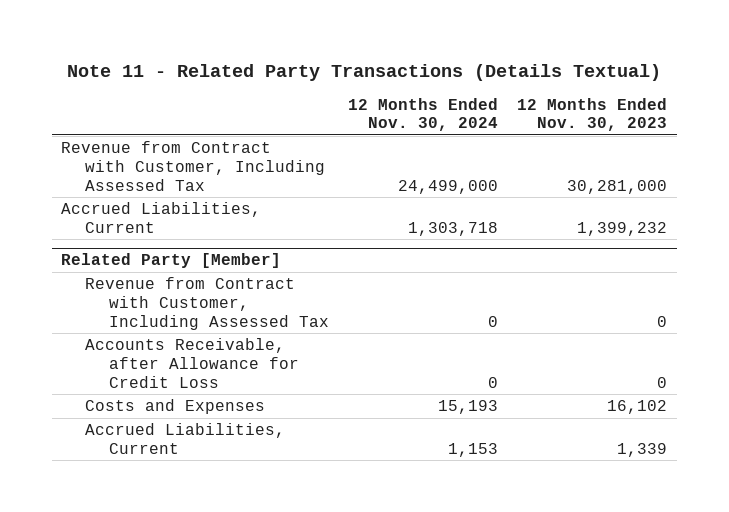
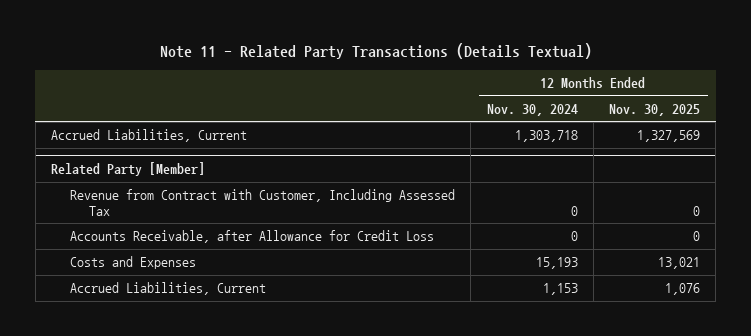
[517,97,668,132] 12 Months Ended Nov. 30, 2023 -> none
none -> [609,103,701,116] Nov. 30, 2025
[61,141,326,191] Revenue from Contract with Customer, Including Assessed Tax -> none

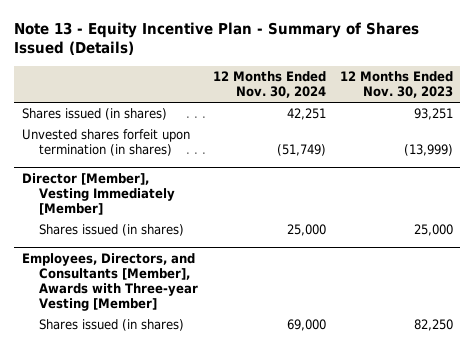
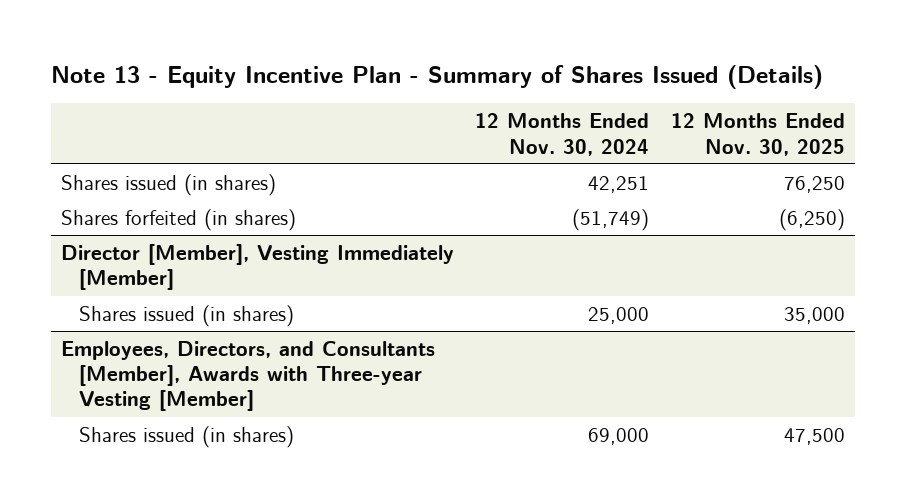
[340,71,454,99] 12 Months Ended Nov. 30, 2023 -> none
none -> [670,113,845,156] 12 Months Ended Nov. 30, 2025
[21,129,190,157] Unvested shares forfeit upon termination (in shares) -> [61,208,297,231] Shares forfeited (in shares)

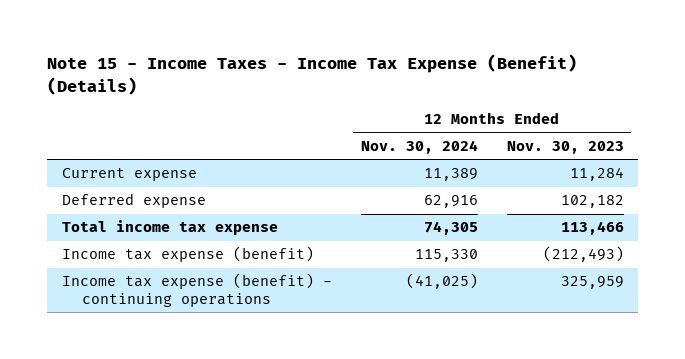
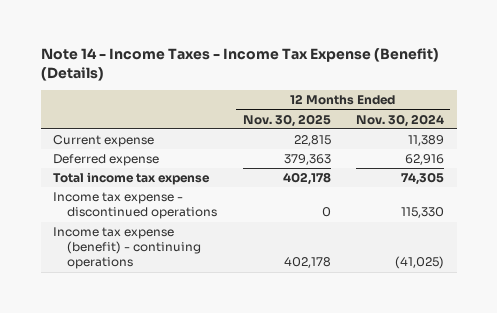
[46,54,577,95] Note 15 - Income Taxes - Income Tax Expense (Benefit) (Details) -> [40,48,439,82] Note 14 - Income Taxes - Income Tax Expense (Benefit) (Details)
[506,141,624,155] Nov. 30, 2023 -> none
none -> [242,113,331,127] Nov. 30, 2025
[61,246,314,263] Income tax expense (benefit) -> [53,192,218,220] Income tax expense - discontinued operations

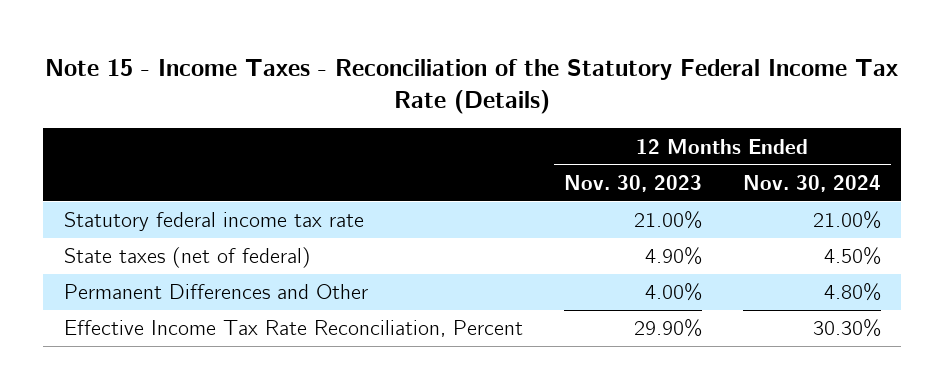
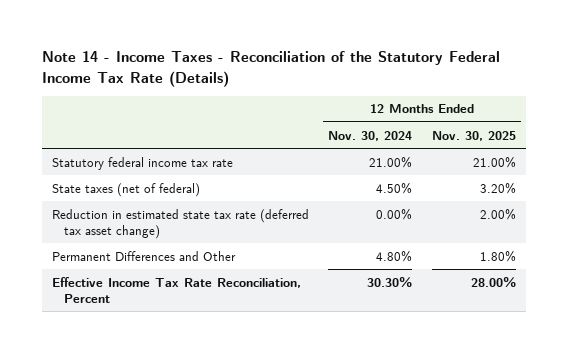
[45,58,899,114] Note 15 - Income Taxes - Reconciliation of the Statutory Federal Income Tax Rate (Details) -> [41,51,500,87] Note 14 - Income Taxes - Reconciliation of the Statutory Federal Income Tax Rate (Details)
[563,174,702,192] Nov. 30, 2023 -> none
none -> [432,130,517,141] Nov. 30, 2025
none -> [51,208,309,239] Reduction in estimated state tax rate (deferred tax asset change)

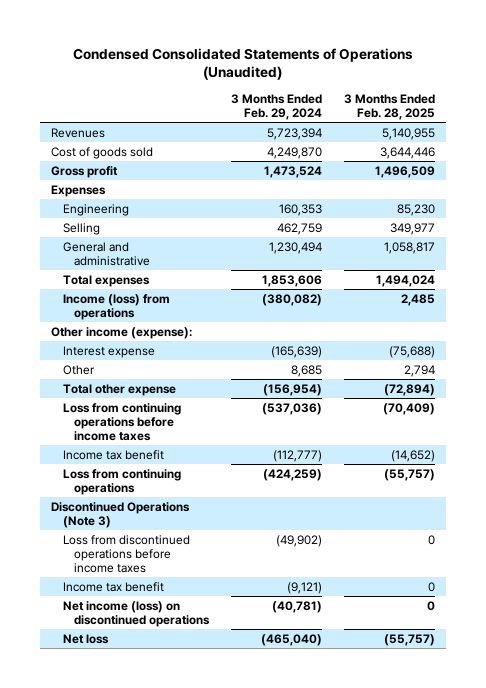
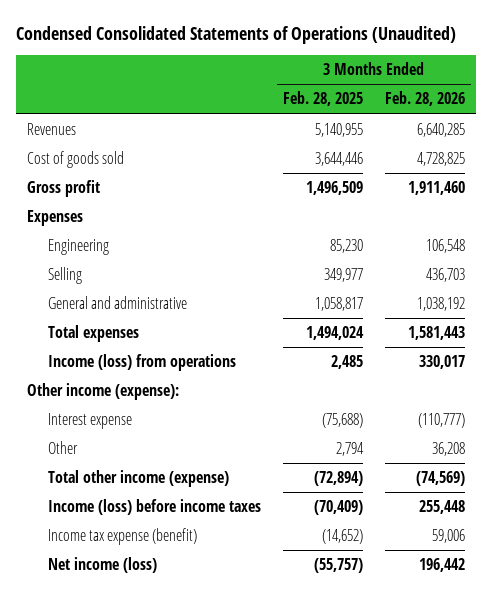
[231,94,323,121] 3 Months Ended Feb. 29, 2024 -> none
none -> [385,91,466,107] Feb. 28, 2026
[62,468,181,495] Loss from continuing operations -> none
[51,501,191,528] Discontinued Operations (Note 3) -> none
[62,534,190,573] Loss from discontinued operations before income taxes -> none
[62,581,164,592] Income tax benefit -> none
[62,600,210,627] Net income (loss) on discontinued operations -> none
[62,383,176,396] Total other expense -> [47,469,229,487] Total other income (expense)
[62,402,181,441] Loss from continuing operations before income taxes -> [47,498,261,515] Income (loss) before income taxes
[62,449,164,460] Income tax benefit -> [47,527,197,545] Income tax expense (benefit)
[62,633,109,644] Net loss -> [47,556,157,573] Net income (loss)

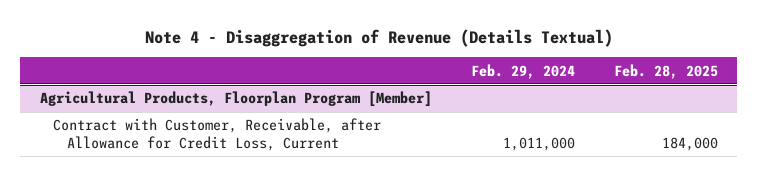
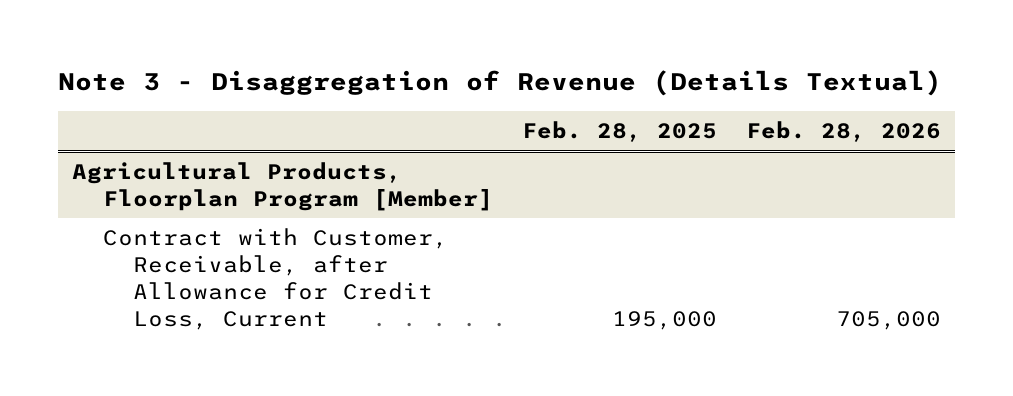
[144,28,613,47] Note 4 - Disaggregation of Revenue (Details Textual) -> [57,70,942,97] Note 3 - Disaggregation of Revenue (Details Textual)
[470,63,575,79] Feb. 29, 2024 -> none
none -> [745,121,941,143] Feb. 28, 2026
[661,136,718,151] 184,000 -> [611,310,717,330] 195,000

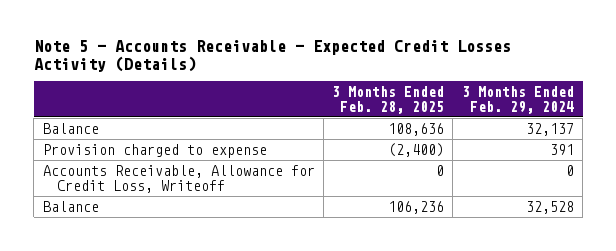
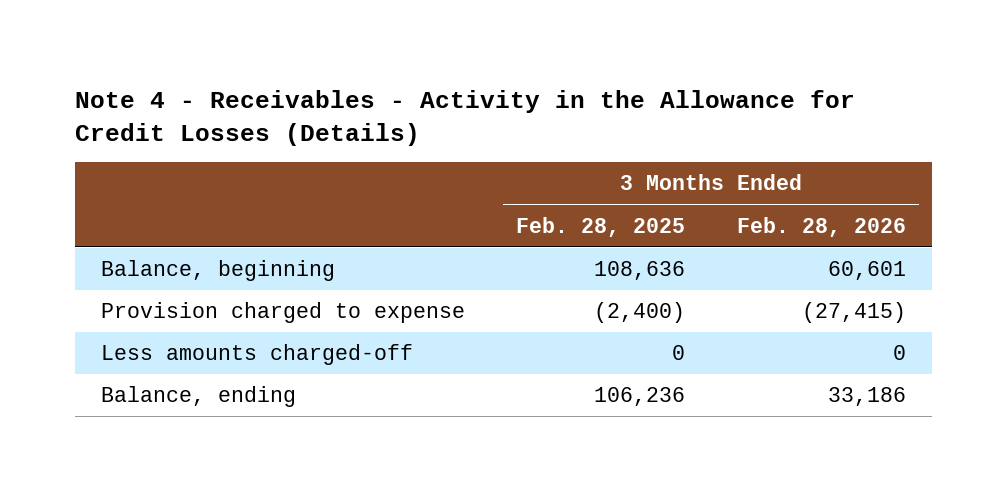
[33,39,511,72] Note 5 - Accounts Receivable - Expected Credit Losses Activity (Details) -> [74,89,855,146] Note 4 - Receivables - Activity in the Allowance for Credit Losses (Details)
[461,85,574,114] 3 Months Ended Feb. 29, 2024 -> none
none -> [737,216,907,237] Feb. 28, 2026
[42,122,99,134] Balance -> [100,260,335,282] Balance, beginning
[42,164,315,193] Accounts Receivable, Allowance for Credit Loss, Writeoff -> [100,344,413,366] Less amounts charged-off
[42,200,99,212] Balance -> [100,386,296,408] Balance, ending

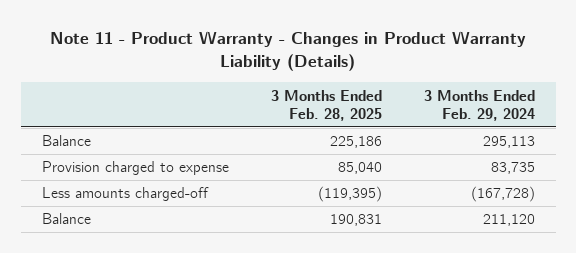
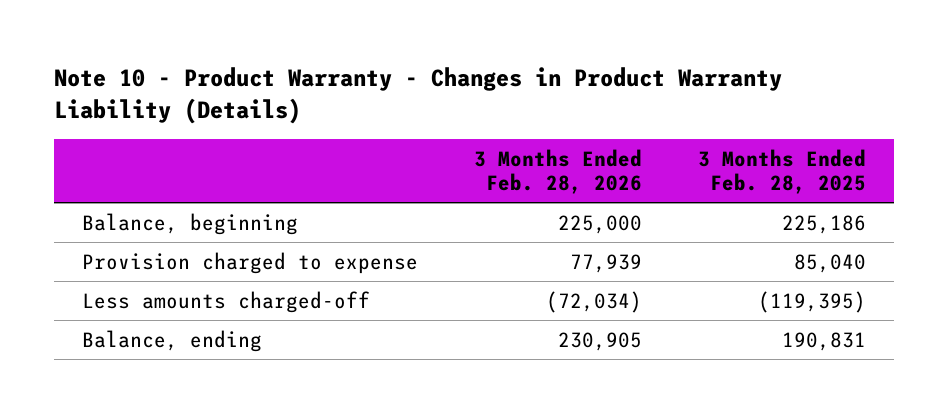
[50,31,527,72] Note 11 - Product Warranty - Changes in Product Warranty Liability (Details) -> [54,67,783,125] Note 10 - Product Warranty - Changes in Product Warranty Liability (Details)
[423,89,535,121] 3 Months Ended Feb. 29, 2024 -> none
none -> [474,148,643,194] 3 Months Ended Feb. 28, 2026
[41,135,91,147] Balance -> [82,212,299,235] Balance, beginning
[41,213,91,225] Balance -> [82,329,263,352] Balance, ending

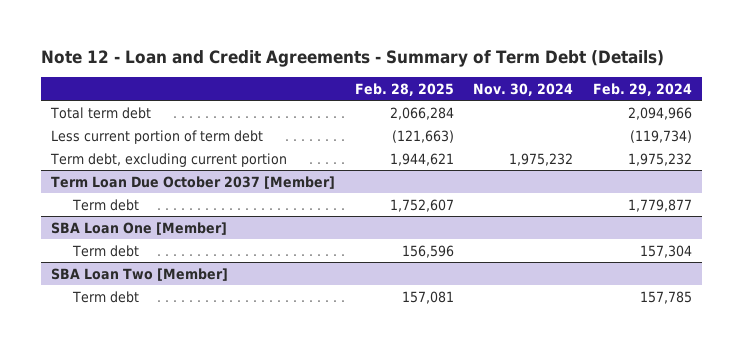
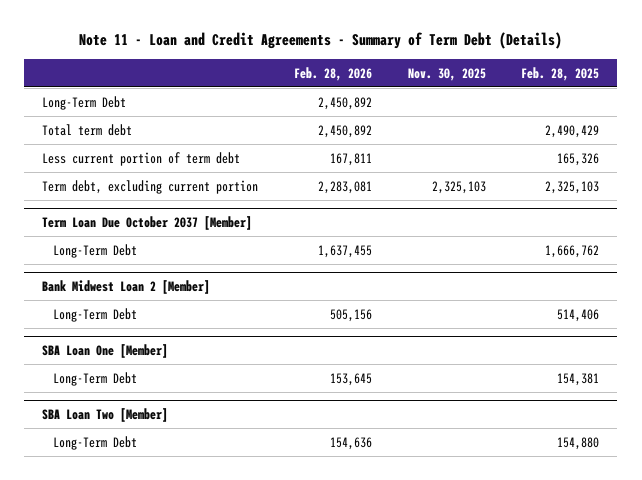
[41,50,665,68] Note 12 - Loan and Credit Agreements - Summary of Term Debt (Details) -> [78,32,562,50] Note 11 - Loan and Credit Agreements - Summary of Term Debt (Details)
[473,82,574,96] Nov. 30, 2024 -> none
[592,82,692,96] Feb. 29, 2024 -> none
none -> [293,66,372,81] Feb. 28, 2026
none -> [407,67,486,81] Nov. 30, 2025
none -> [42,95,127,110] Long-Term Debt
[389,106,454,120] 2,066,284 -> [545,124,600,138] 2,490,429
[391,129,454,143] (121,663) -> [557,152,600,166] 165,326
[389,152,454,166] 1,944,621 -> [545,180,600,194] 2,325,103
[72,198,140,211] Term debt -> [52,243,137,258] Long-Term Debt
[389,198,454,212] 1,752,607 -> [545,244,600,258] 1,666,762
none -> [42,280,211,295] Bank Midwest Loan 2 [Member]
none -> [52,307,137,322] Long-Term Debt
[72,244,140,257] Term debt -> [52,371,137,386] Long-Term Debt
[401,244,454,258] 156,596 -> [557,372,600,386] 154,381
[72,290,140,303] Term debt -> [52,435,137,450] Long-Term Debt
[401,290,454,304] 157,081 -> [557,436,600,450] 154,880

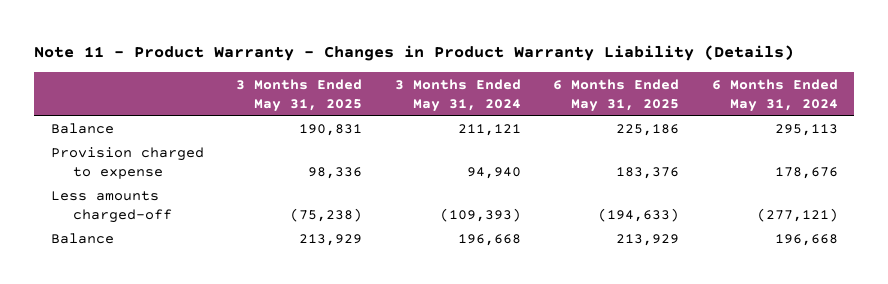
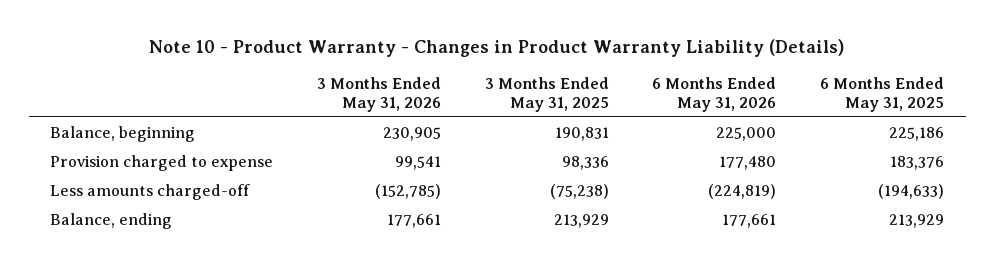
[34,45,795,62] Note 11 - Product Warranty - Changes in Product Warranty Liability (Details) -> [149,39,845,58] Note 10 - Product Warranty - Changes in Product Warranty Liability (Details)
[394,78,521,112] 3 Months Ended May 31, 2024 -> none
[711,78,838,112] 6 Months Ended May 31, 2024 -> none
none -> [317,76,442,112] 3 Months Ended May 31, 2026
none -> [652,76,777,112] 6 Months Ended May 31, 2026
[50,122,114,134] Balance -> [50,126,196,143] Balance, beginning
[50,232,114,244] Balance -> [50,213,173,230] Balance, ending

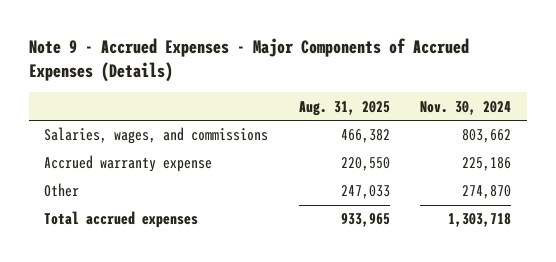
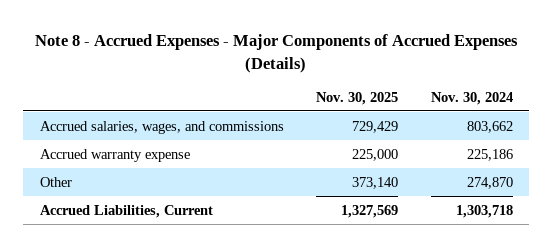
[29,38,470,83] Note 9 - Accrued Expenses - Major Components of Accrued Expenses (Details) -> [35,34,519,73] Note 8 - Accrued Expenses - Major Components of Accrued Expenses (Details)
[298,100,390,116] Aug. 31, 2025 -> none
none -> [316,91,399,105] Nov. 30, 2025
[44,127,269,145] Salaries, wages, and commissions -> [39,120,284,134] Accrued salaries, wages, and commissions
[44,211,199,229] Total accrued expenses -> [39,204,213,218] Accrued Liabilities, Current

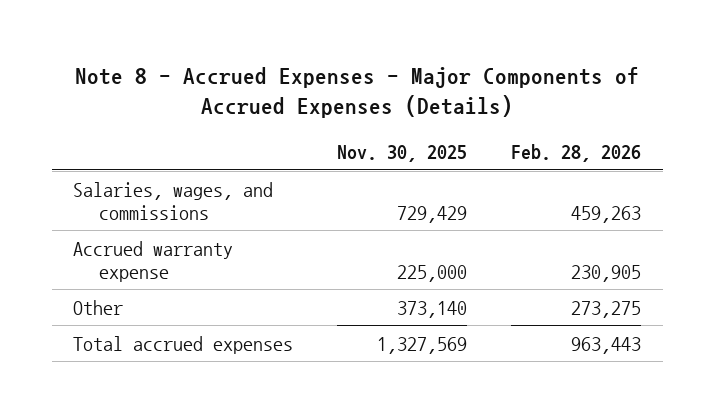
[430,91,513,105] Nov. 30, 2024 -> none
none -> [511,144,642,163] Feb. 28, 2026
[39,120,284,134] Accrued salaries, wages, and commissions -> [73,181,274,220] Salaries, wages, and commissions
[39,204,213,218] Accrued Liabilities, Current -> [73,335,294,354] Total accrued expenses

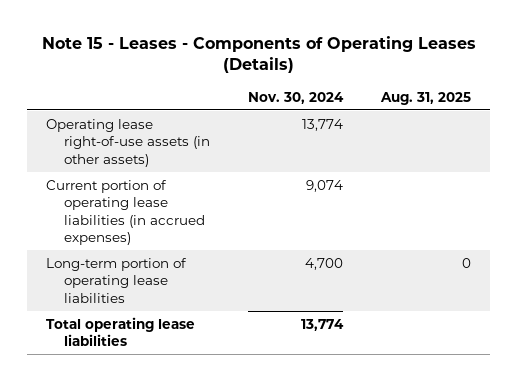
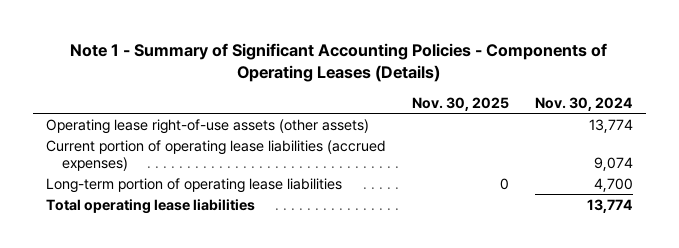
[41,35,476,74] Note 15 - Leases - Components of Operating Leases (Details) -> [70,42,608,82] Note 1 - Summary of Significant Accounting Policies - Components of Operating Leases (Details)
[379,91,471,105] Aug. 31, 2025 -> none
none -> [411,96,509,111] Nov. 30, 2025
[46,118,210,167] Operating lease right-of-use assets (in other assets) -> [46,118,370,134] Operating lease right-of-use assets (other assets)
[46,179,205,246] Current portion of operating lease liabilities (in accrued expenses) -> [46,139,387,171] Current portion of operating lease liabilities (accrued expenses)

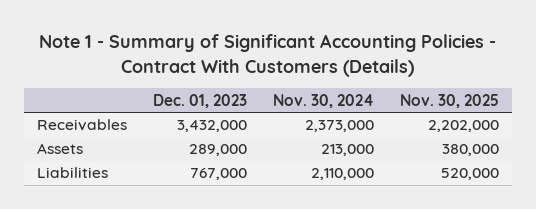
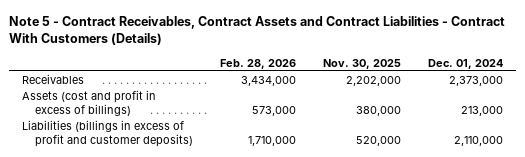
[38,34,496,77] Note 1 - Summary of Significant Accounting Policies - Contract With Customers (Details) -> [9,16,506,46] Note 5 - Contract Receivables, Contract Assets and Contract Liabilities - Contract With Customers (Details)
[153,93,248,108] Dec. 01, 2023 -> none
[272,93,374,108] Nov. 30, 2024 -> none
none -> [220,58,297,69] Feb. 28, 2026
none -> [427,58,503,69] Dec. 01, 2024
[37,143,84,155] Assets -> [22,90,157,116] Assets (cost and profit in excess of billings)
[37,167,109,179] Liabilities -> [22,120,194,147] Liabilities (billings in excess of profit and customer deposits)

